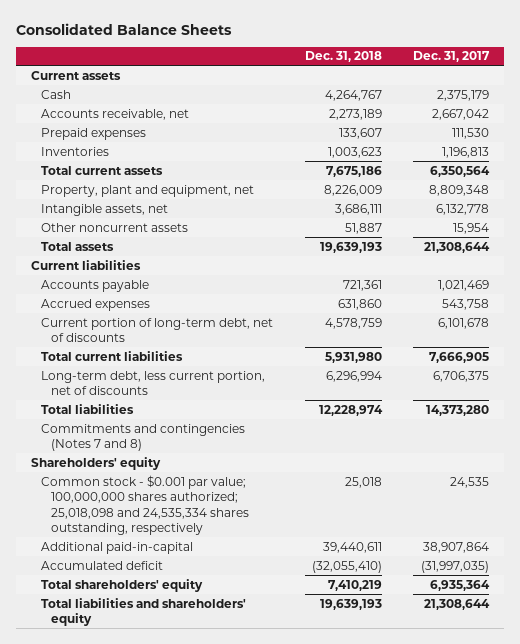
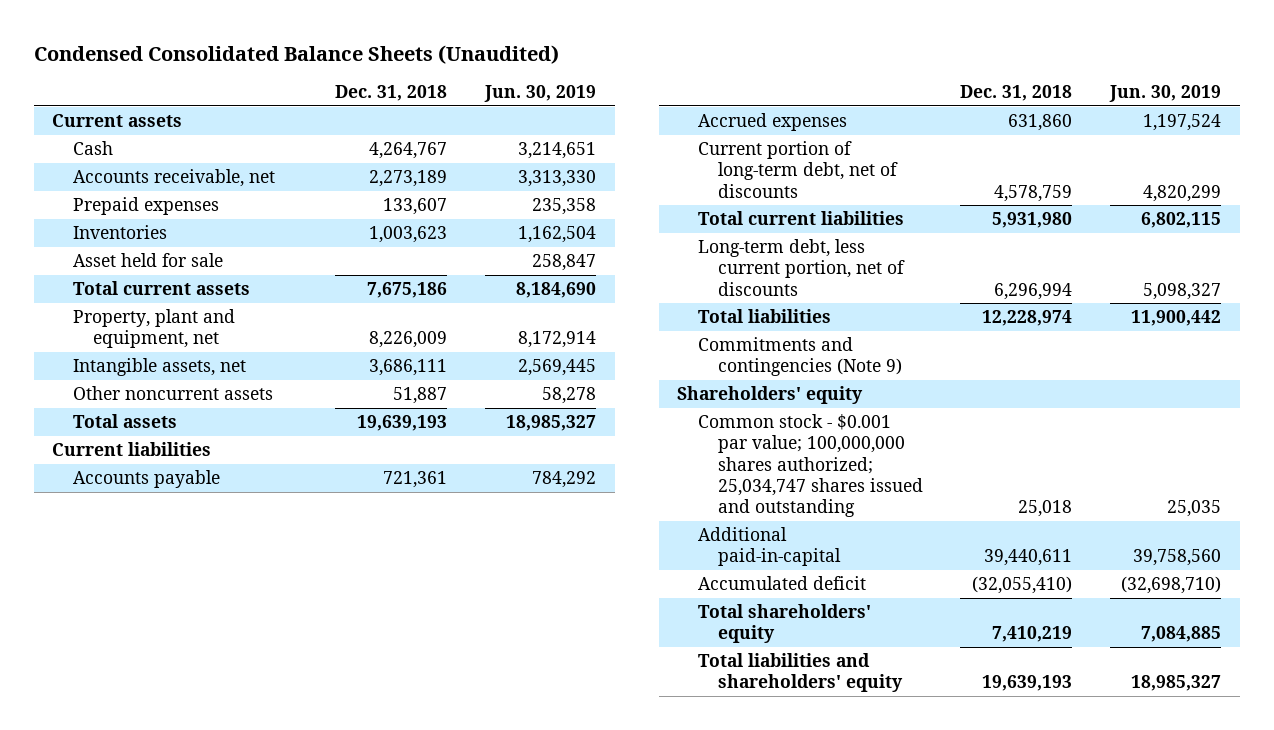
[15,22,232,35] Consolidated Balance Sheets -> [33,44,559,64] Condensed Consolidated Balance Sheets (Unaudited)
[412,51,490,63] Dec. 31, 2017 -> none
none -> [484,85,597,103] Jun. 30, 2019
none -> [72,253,223,268] Asset held for sale
[41,423,246,452] Commitments and contingencies (Notes 7 and 8) -> [697,337,902,377] Commitments and contingencies (Note 9)
[41,474,250,536] Common stock - $0.001 par value; 100,000,000 shares authorized; 25,018,098 and 24,535,334 shares outstanding, respectively -> [697,414,923,518] Common stock - $0.001 par value; 100,000,000 shares authorized; 25,034,747 shares issued and outstanding

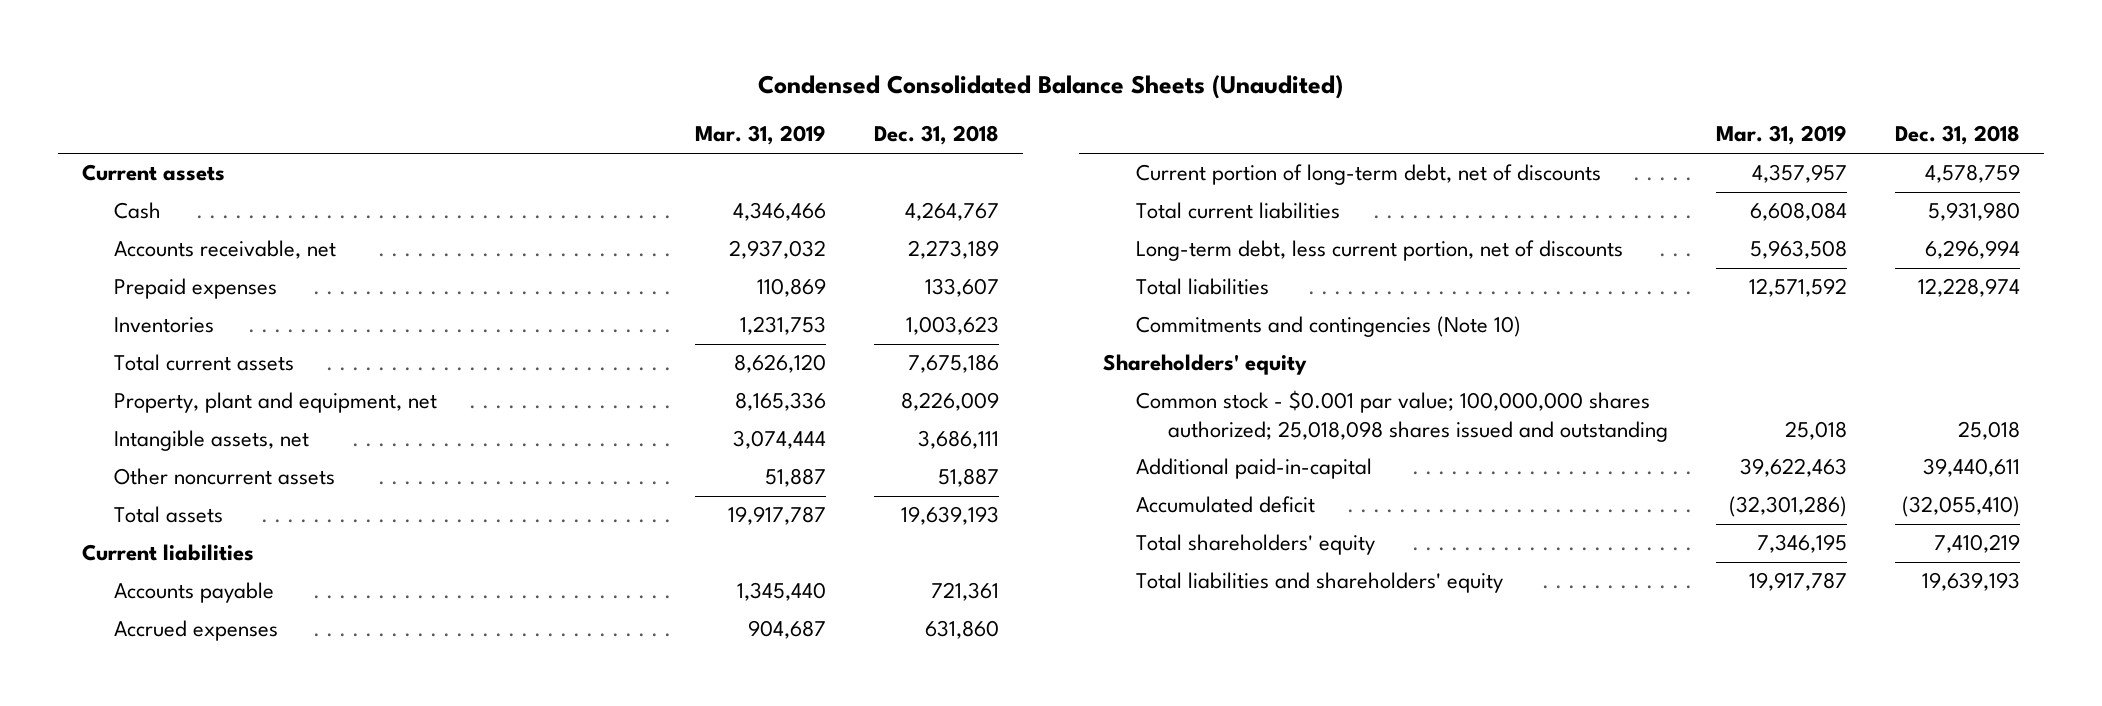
[484,85,597,103] Jun. 30, 2019 -> none
none -> [694,125,826,146] Mar. 31, 2019
[72,253,223,268] Asset held for sale -> none
[697,337,902,377] Commitments and contingencies (Note 9) -> [1135,316,1521,338] Commitments and contingencies (Note 10)
[697,414,923,518] Common stock - $0.001 par value; 100,000,000 shares authorized; 25,034,747 shares issued and outstanding -> [1135,390,1668,442] Common stock - $0.001 par value; 100,000,000 shares authorized; 25,018,098 shares issued and outstanding

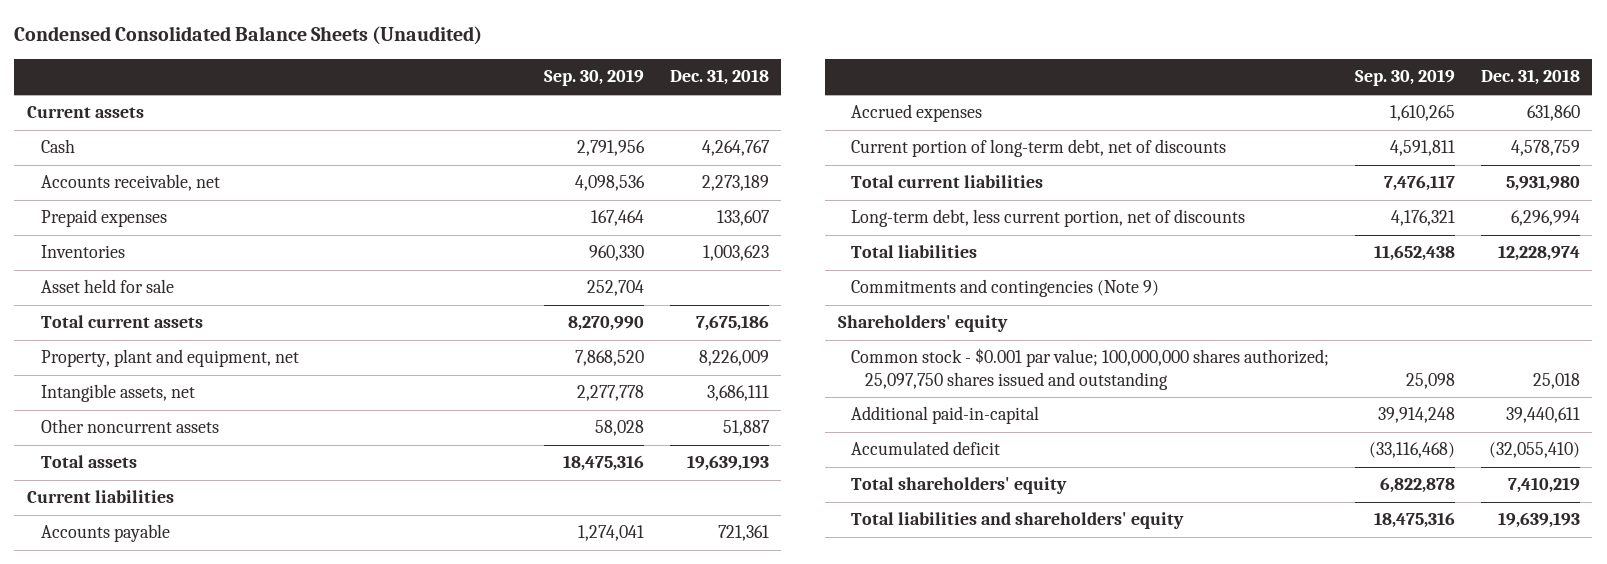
[694,125,826,146] Mar. 31, 2019 -> none
none -> [544,69,645,87] Sep. 30, 2019
none -> [40,279,174,294] Asset held for sale
[1135,316,1521,338] Commitments and contingencies (Note 10) -> [851,279,1160,298] Commitments and contingencies (Note 9)
[1135,390,1668,442] Common stock - $0.001 par value; 100,000,000 shares authorized; 25,018,098 shares issued and outstanding -> [851,348,1330,390] Common stock - $0.001 par value; 100,000,000 shares authorized; 25,097,750 shares issued and outstanding

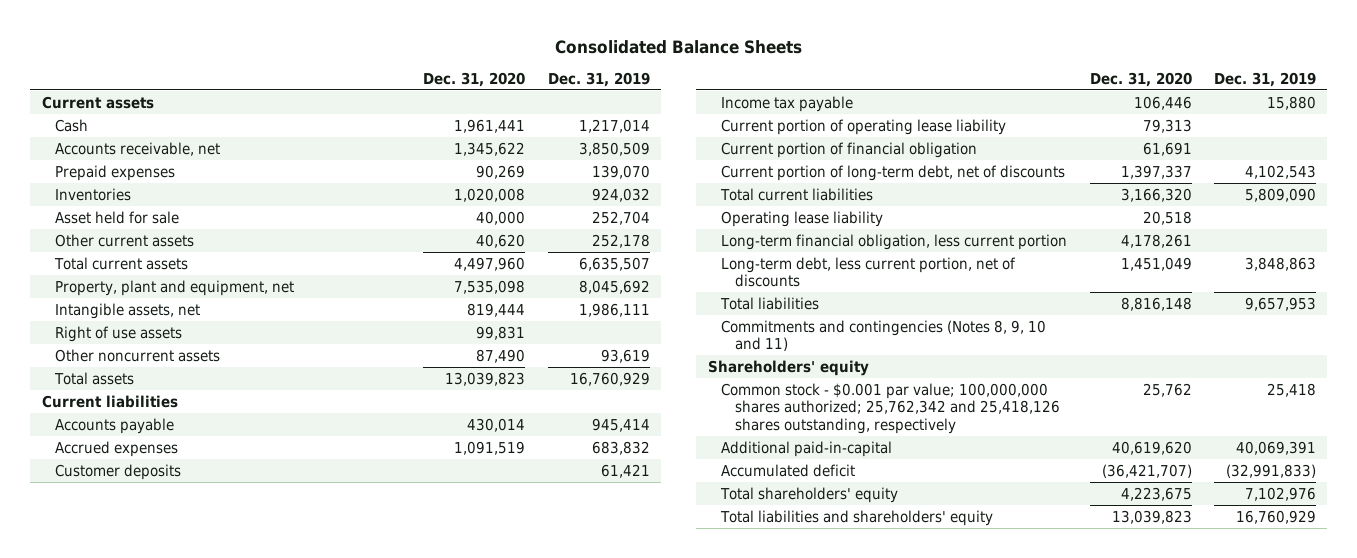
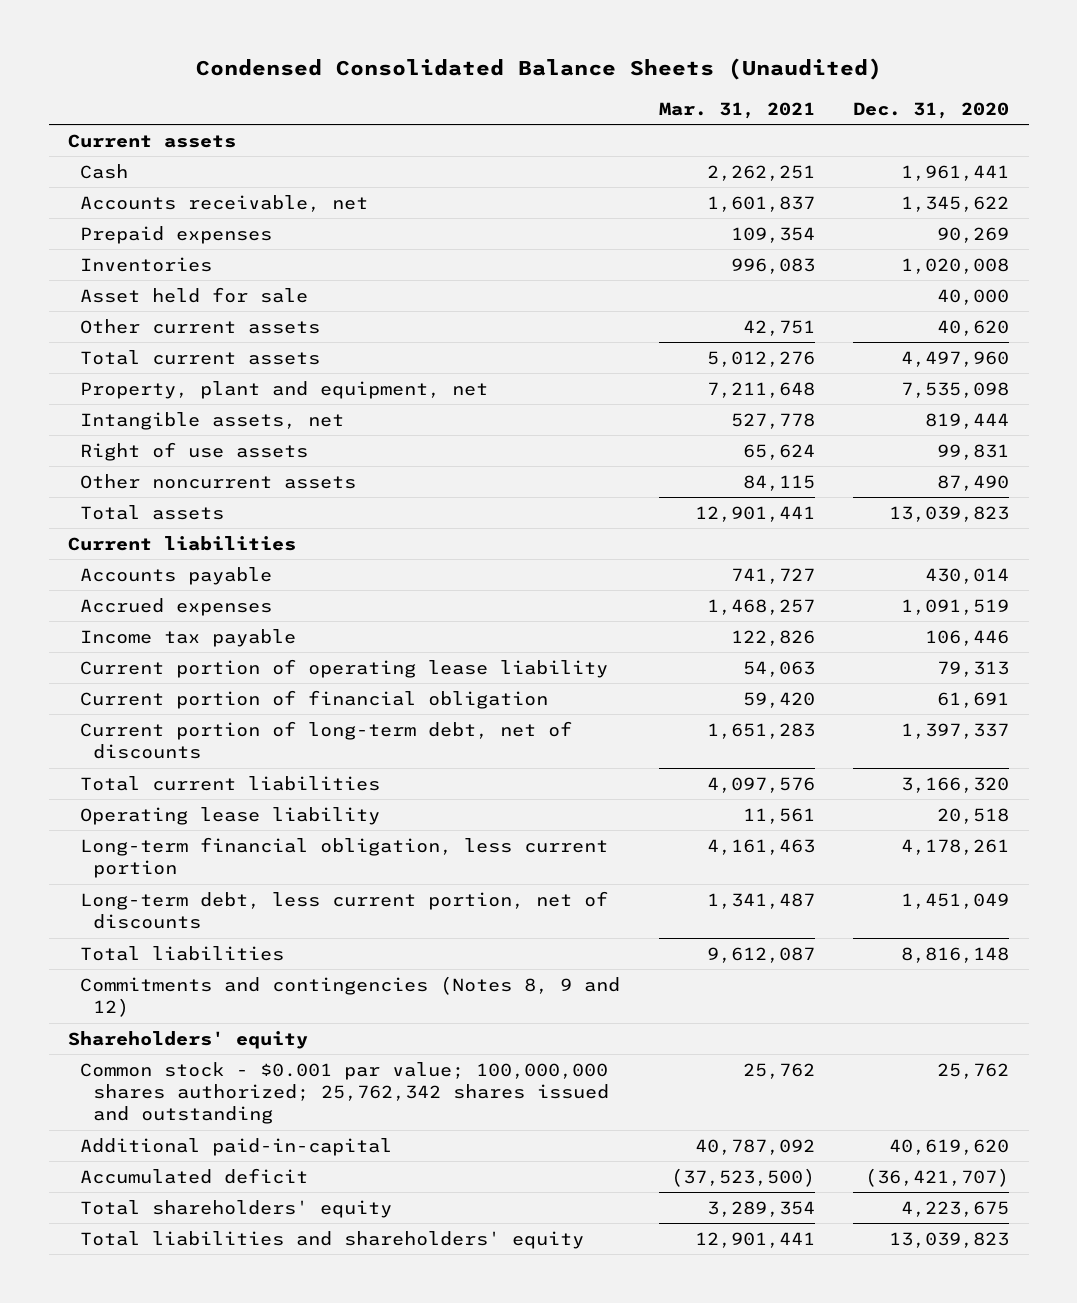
[554,39,802,54] Consolidated Balance Sheets -> [195,58,882,81] Condensed Consolidated Balance Sheets (Unaudited)
[547,71,650,87] Dec. 31, 2019 -> none
none -> [658,101,815,119] Mar. 31, 2021
[55,463,182,480] Customer deposits -> none
[721,319,1047,352] Commitments and contingencies (Notes 8, 9, 10 and 11) -> [80,975,621,1018] Commitments and contingencies (Notes 8, 9 and 12)
[721,382,1061,434] Common stock - $0.001 par value; 100,000,000 shares authorized; 25,762,342 and 25,418,126 shares outstanding, respectively -> [80,1061,609,1125] Common stock - $0.001 par value; 100,000,000 shares authorized; 25,762,342 shares issued and outstanding

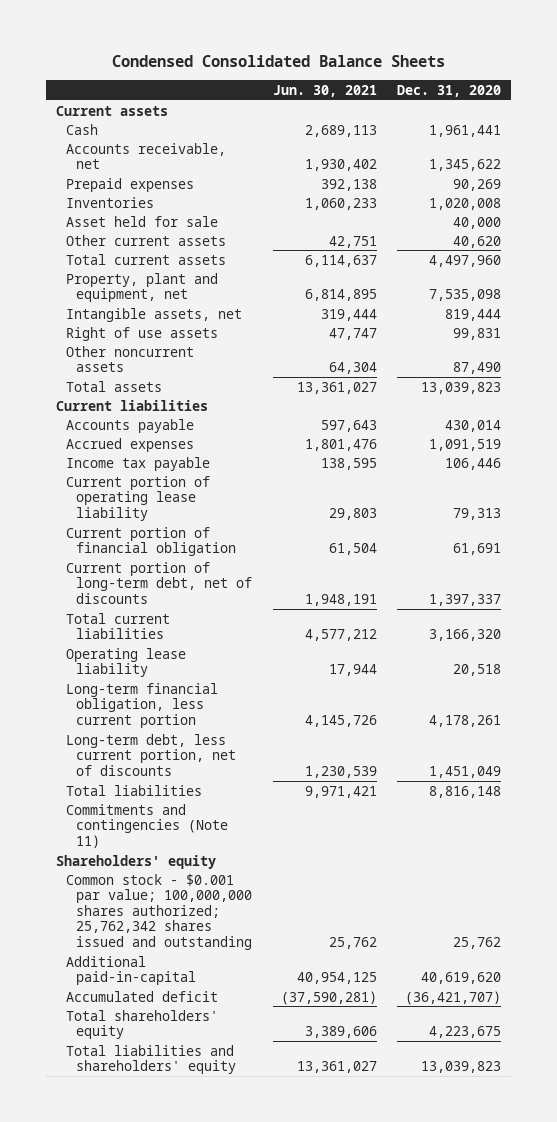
[195,58,882,81] Condensed Consolidated Balance Sheets (Unaudited) -> [111,55,445,68] Condensed Consolidated Balance Sheets
[658,101,815,119] Mar. 31, 2021 -> none
none -> [272,85,377,98] Jun. 30, 2021
[80,975,621,1018] Commitments and contingencies (Notes 8, 9 and 12) -> [66,803,229,848] Commitments and contingencies (Note 11)

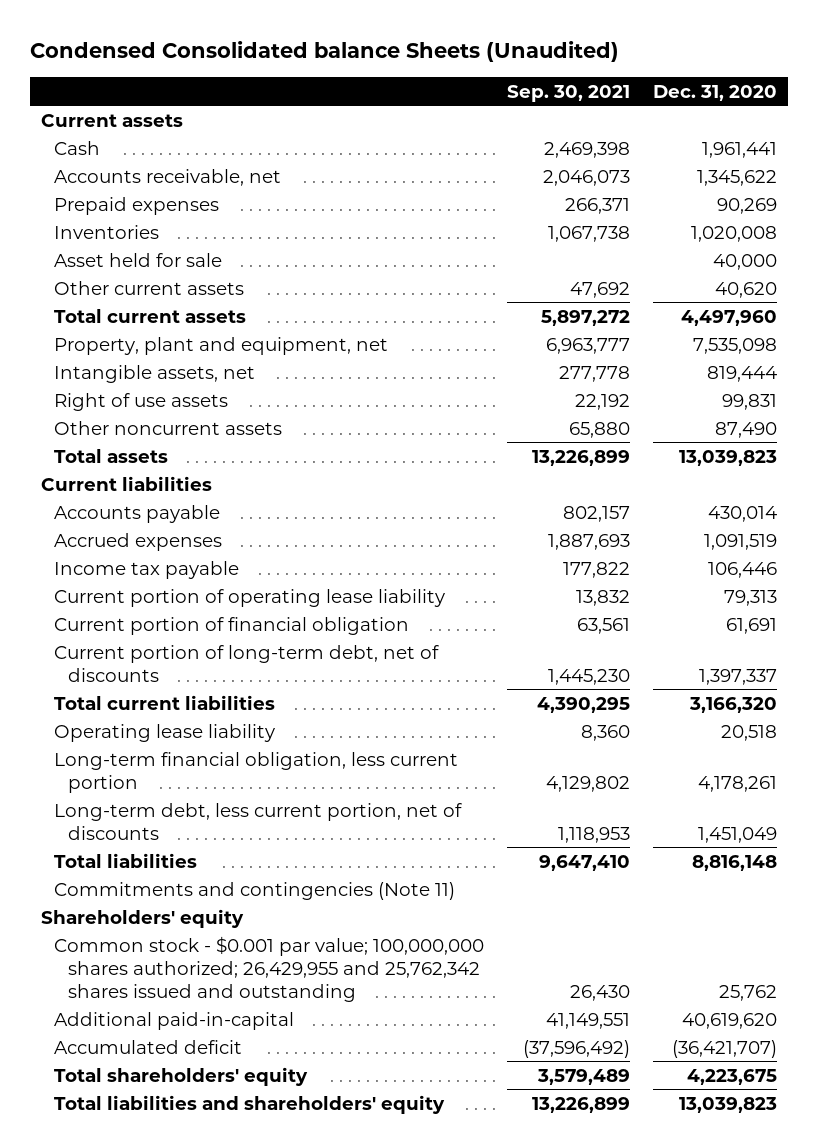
[111,55,445,68] Condensed Consolidated Balance Sheets -> [29,41,619,63] Condensed Consolidated balance Sheets (Unaudited)
[272,85,377,98] Jun. 30, 2021 -> none
none -> [507,84,631,102] Sep. 30, 2021
[66,873,253,950] Common stock - $0.001 par value; 100,000,000 shares authorized; 25,762,342 shares issued and outstanding -> [54,935,485,1002] Common stock - $0.001 par value; 100,000,000 shares authorized; 26,429,955 and 25,762,342 shares issued and outstanding

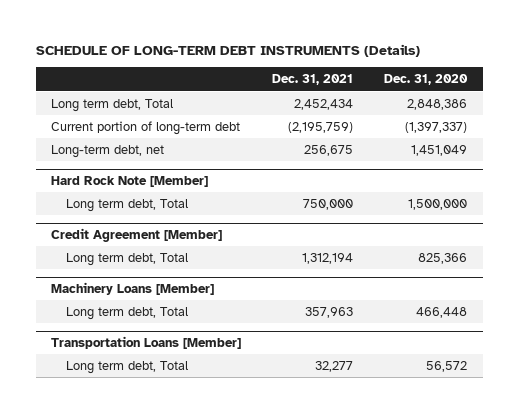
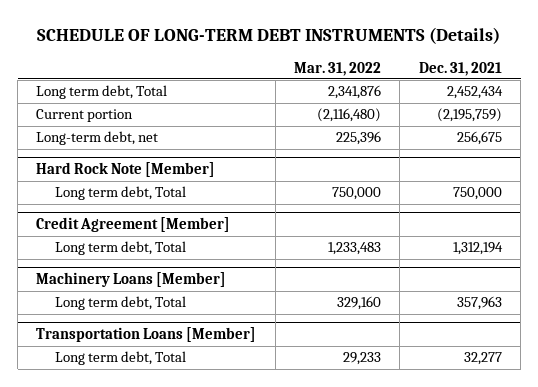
[384,74,469,86] Dec. 31, 2020 -> none
none -> [294,61,382,76] Mar. 31, 2022
[51,120,241,135] Current portion of long-term debt -> [36,109,134,123] Current portion

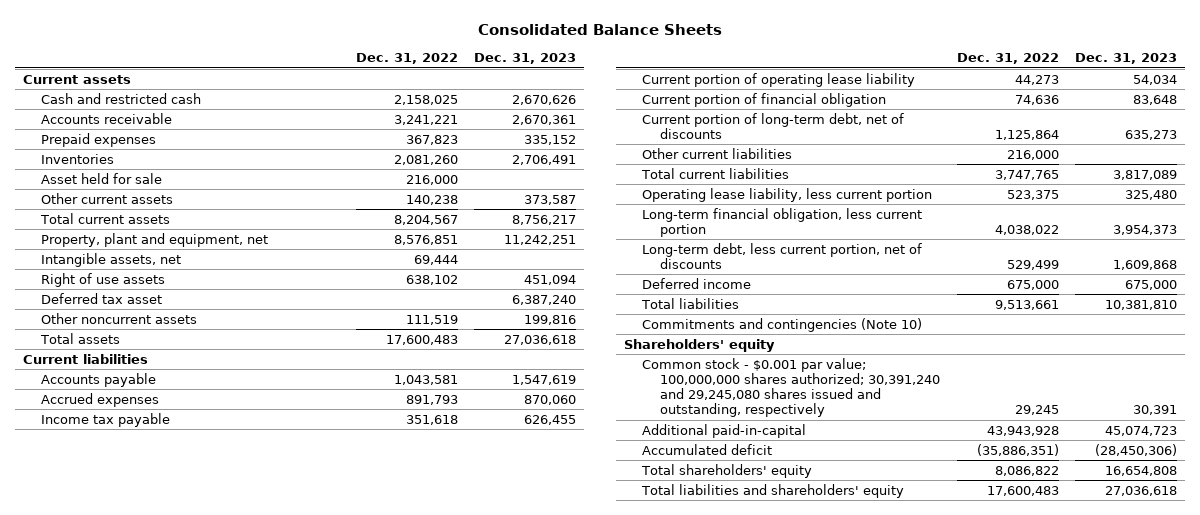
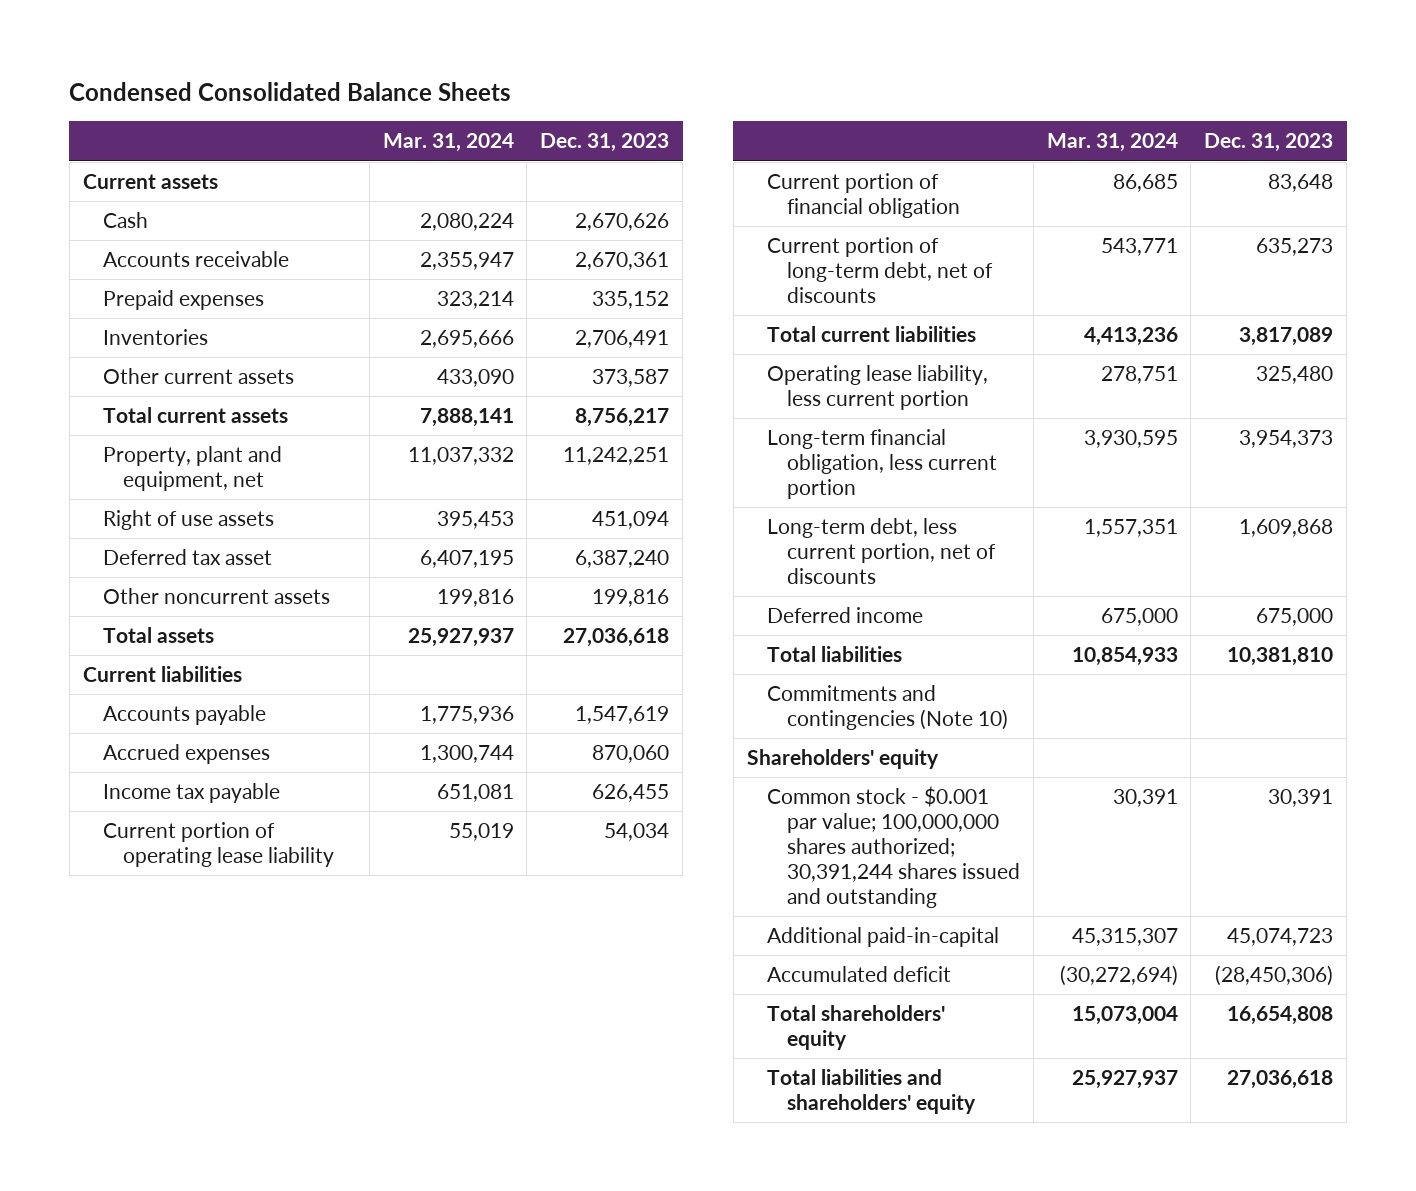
[478,23,723,35] Consolidated Balance Sheets -> [69,82,512,102] Condensed Consolidated Balance Sheets
[355,53,458,65] Dec. 31, 2022 -> none
none -> [382,133,514,153] Mar. 31, 2024
[41,92,202,104] Cash and restricted cash -> [102,211,148,228] Cash
[41,172,163,184] Asset held for sale -> none
[41,252,182,267] Intangible assets, net -> none
[642,147,793,159] Other current liabilities -> none
[642,357,941,418] Common stock - $0.001 par value; 100,000,000 shares authorized; 30,391,240 and 29,245,080 shares issued and outstanding, respectively -> [766,785,1020,908] Common stock - $0.001 par value; 100,000,000 shares authorized; 30,391,244 shares issued and outstanding

